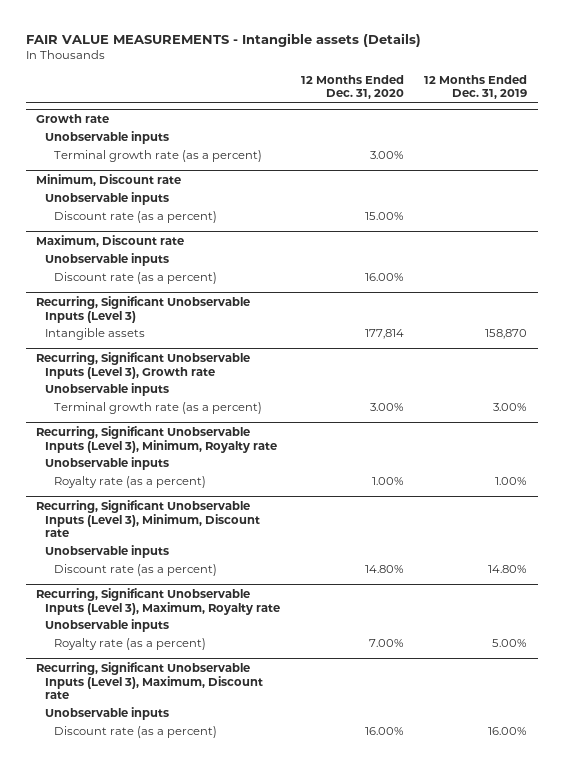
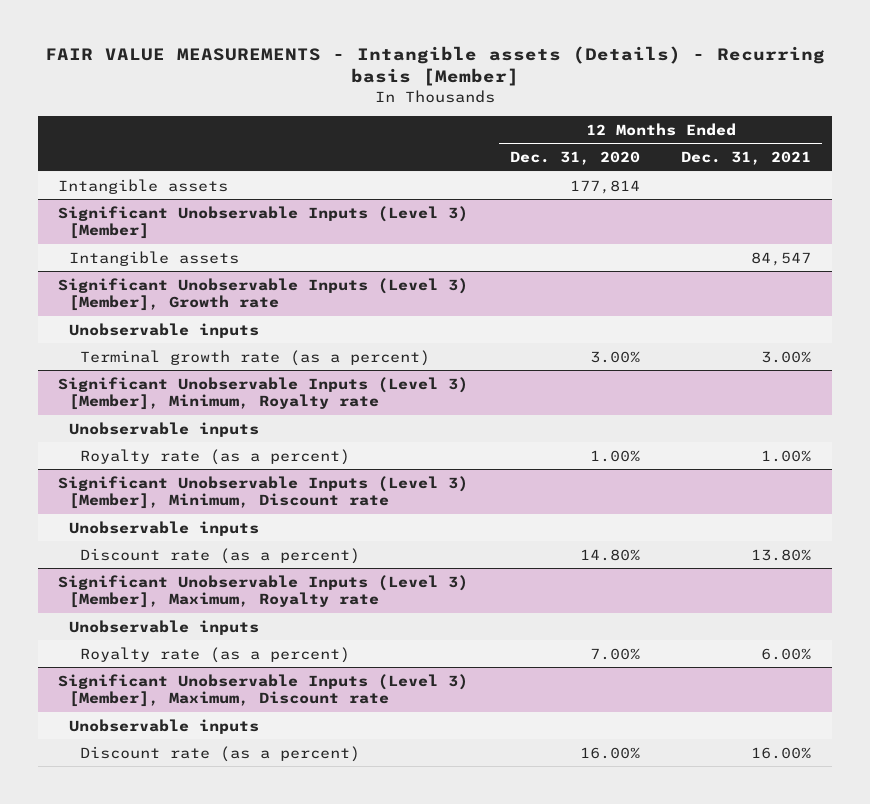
[26,32,422,47] FAIR VALUE MEASUREMENTS - Intangible assets (Details) -> [44,46,825,87] FAIR VALUE MEASUREMENTS - Intangible assets (Details) - Recurring basis [Member]
[424,74,528,100] 12 Months Ended Dec. 31, 2019 -> none
none -> [681,151,812,166] Dec. 31, 2021
[36,113,110,123] Growth rate -> none
[45,130,170,144] Unobservable inputs -> none
[54,149,263,162] Terminal growth rate (as a percent) -> none
[36,173,182,186] Minimum, Discount rate -> none
[45,191,170,205] Unobservable inputs -> none
[54,210,218,223] Discount rate (as a percent) -> none
[36,234,185,247] Maximum, Discount rate -> none
[45,252,170,266] Unobservable inputs -> none
[54,271,218,284] Discount rate (as a percent) -> none
[36,295,251,323] Recurring, Significant Unobservable Inputs (Level 3) -> none
none -> [58,205,469,240] Significant Unobservable Inputs (Level 3) [Member]
none -> [69,250,240,266] Intangible assets
[36,351,251,379] Recurring, Significant Unobservable Inputs (Level 3), Growth rate -> [58,277,469,312] Significant Unobservable Inputs (Level 3) [Member], Growth rate
[36,425,278,453] Recurring, Significant Unobservable Inputs (Level 3), Minimum, Royalty rate -> [58,376,469,411] Significant Unobservable Inputs (Level 3) [Member], Minimum, Royalty rate
[36,499,261,538] Recurring, Significant Unobservable Inputs (Level 3), Minimum, Discount rate -> [58,475,469,510] Significant Unobservable Inputs (Level 3) [Member], Minimum, Discount rate
[36,587,281,615] Recurring, Significant Unobservable Inputs (Level 3), Maximum, Royalty rate -> [58,574,469,609] Significant Unobservable Inputs (Level 3) [Member], Maximum, Royalty rate
[36,661,264,700] Recurring, Significant Unobservable Inputs (Level 3), Maximum, Discount rate -> [58,673,469,708] Significant Unobservable Inputs (Level 3) [Member], Maximum, Discount rate

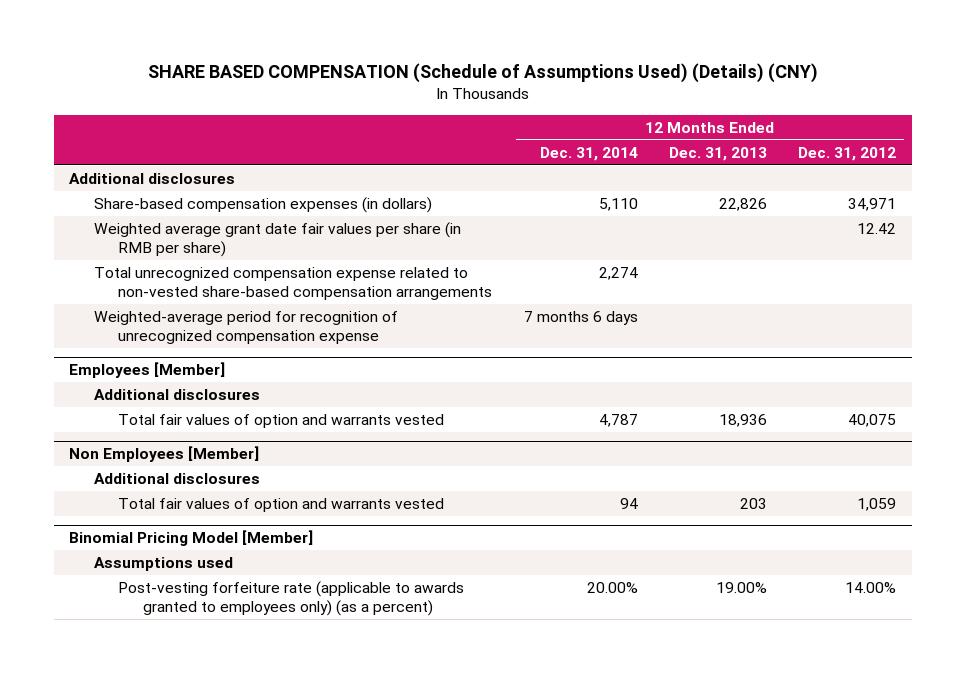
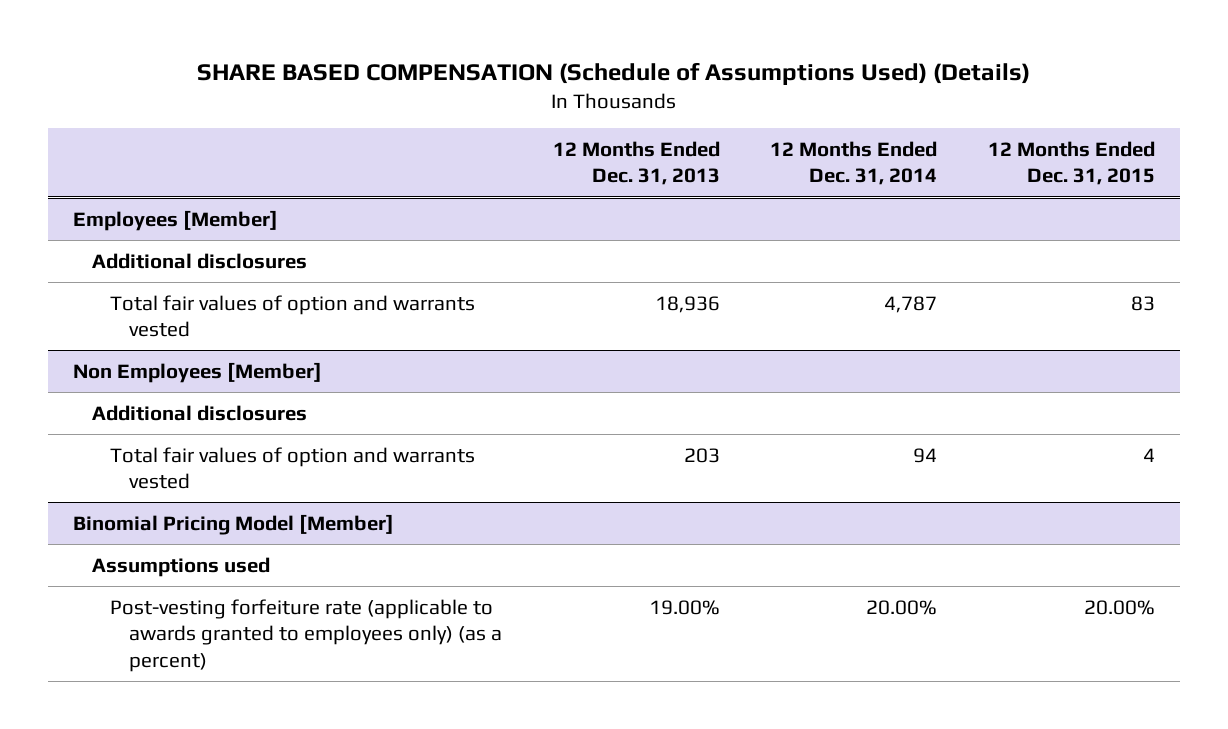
[147,62,818,83] SHARE BASED COMPENSATION (Schedule of Assumptions Used) (Details) (CNY) -> [196,61,1030,85] SHARE BASED COMPENSATION (Schedule of Assumptions Used) (Details)
[798,146,897,161] Dec. 31, 2012 -> none
none -> [987,141,1155,186] 12 Months Ended Dec. 31, 2015
[69,173,236,185] Additional disclosures -> none
[93,197,432,214] Share-based compensation expenses (in dollars) -> none
[93,222,461,257] Weighted average grant date fair values per share (in RMB per share) -> none
[93,267,493,300] Total unrecognized compensation expense related to non-vested share-based compensation arrangements -> none
[93,311,398,344] Weighted-average period for recognition of unrecognized compensation expense -> none

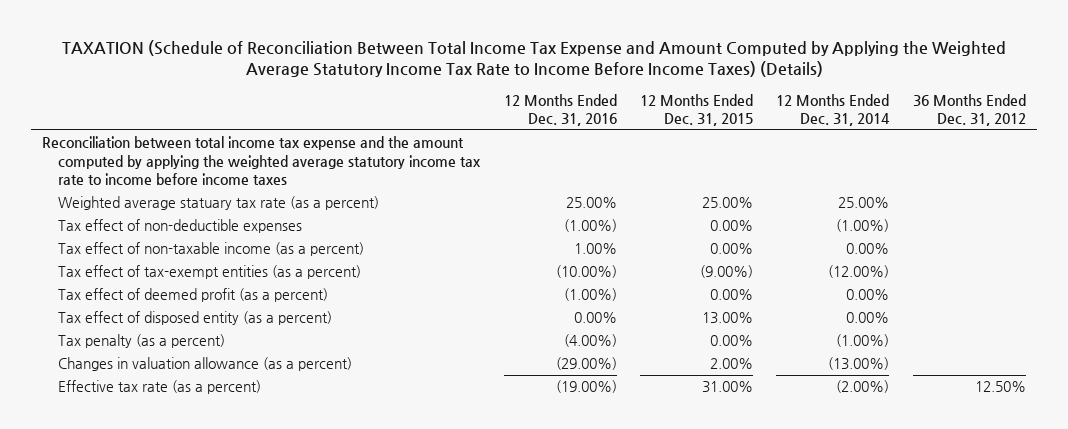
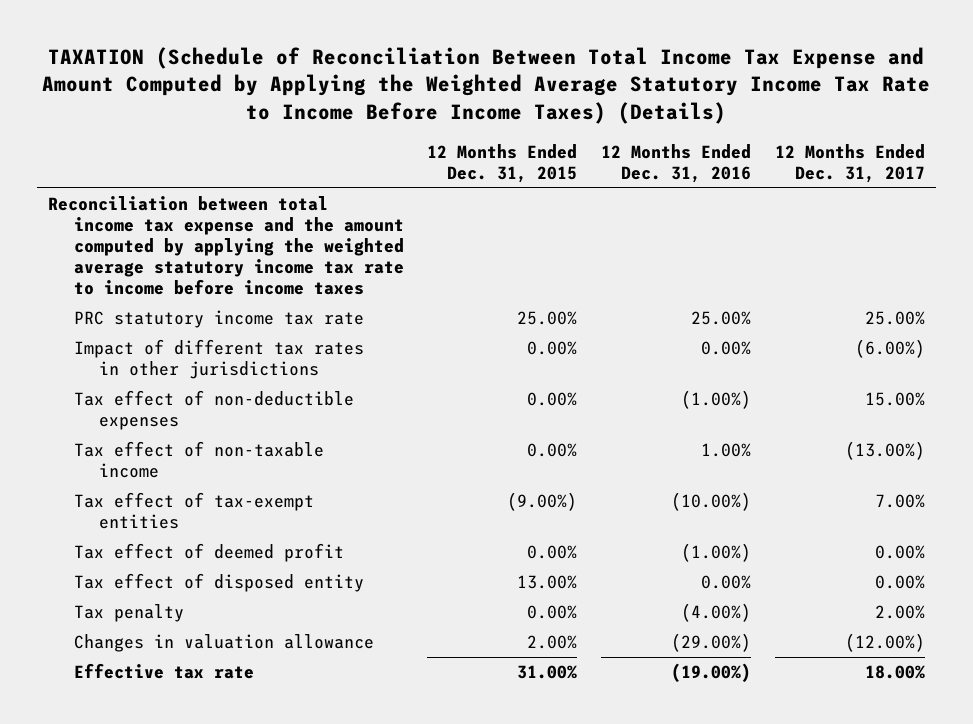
[776,94,891,127] 12 Months Ended Dec. 31, 2014 -> none
[912,94,1026,127] 36 Months Ended Dec. 31, 2012 -> none
none -> [774,143,925,183] 12 Months Ended Dec. 31, 2017
[58,196,380,211] Weighted average statuary tax rate (as a percent) -> [73,310,364,329] PRC statutory income tax rate
none -> [73,339,364,380] Impact of different tax rates in other jurisdictions
[58,242,365,257] Tax effect of non-taxable income (as a percent) -> [73,441,324,479] Tax effect of non-taxable income
[58,265,362,280] Tax effect of tax-exempt entities (as a percent) -> [73,492,314,530] Tax effect of tax-exempt entities
[58,288,329,303] Tax effect of deemed profit (as a percent) -> [73,543,344,563] Tax effect of deemed profit
[58,311,333,326] Tax effect of disposed entity (as a percent) -> [73,573,364,593] Tax effect of disposed entity
[58,334,226,349] Tax penalty (as a percent) -> [73,604,184,623] Tax penalty
[58,357,353,372] Changes in valuation allowance (as a percent) -> [73,634,374,653] Changes in valuation allowance
[58,380,262,395] Effective tax rate (as a percent) -> [73,663,254,680] Effective tax rate

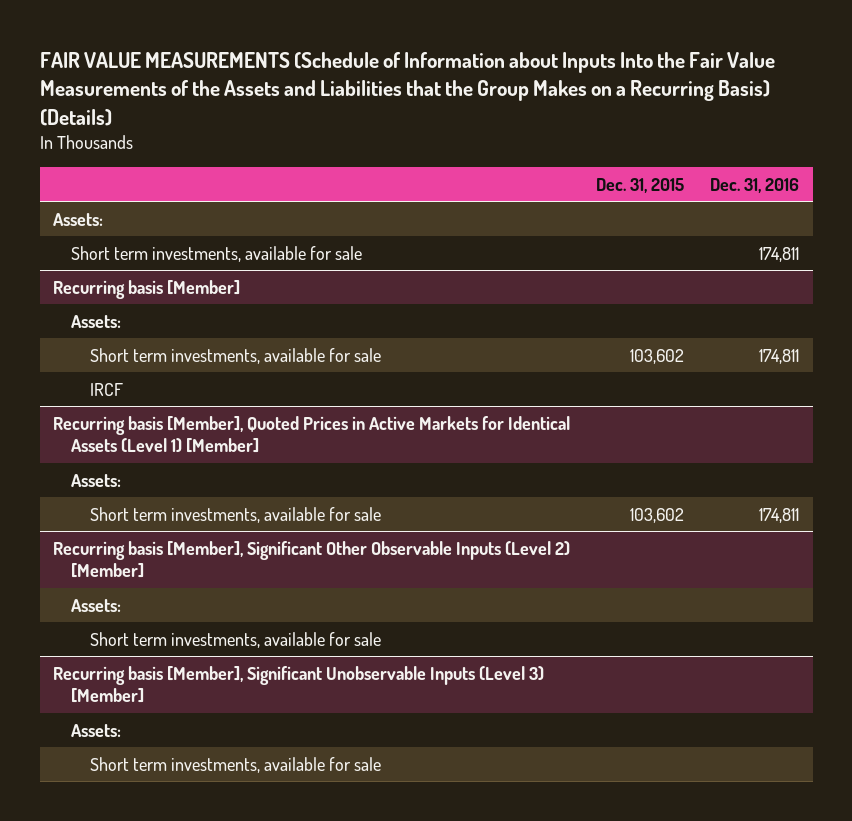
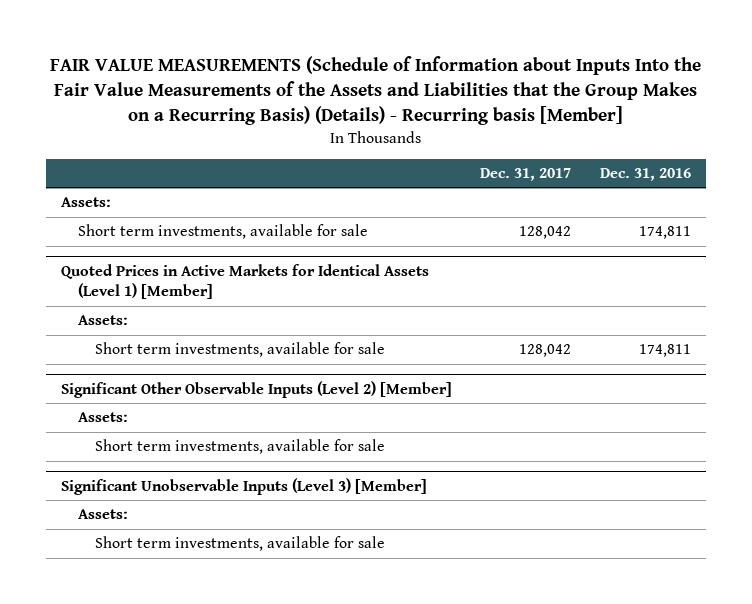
[39,51,775,126] FAIR VALUE MEASUREMENTS (Schedule of Information about Inputs Into the Fair Value Measurements of the Assets and Liabilities that the Group Makes on a Recurring Basis) (Details) -> [49,56,701,125] FAIR VALUE MEASUREMENTS (Schedule of Information about Inputs Into the Fair Value Measurements of the Assets and Liabilities that the Group Makes on a Recurring Basis) (Details) - Recurring basis [Member]
[596,178,685,194] Dec. 31, 2015 -> none
none -> [480,167,572,181] Dec. 31, 2017
[71,314,122,328] Assets: -> none
[90,347,382,364] Short term investments, available for sale -> none
[90,382,124,396] IRCF -> none
[52,415,570,454] Recurring basis [Member], Quoted Prices in Active Markets for Identical Assets (Level 1) [Member] -> none
[52,279,240,299] Recurring basis [Member] -> [60,263,429,300] Quoted Prices in Active Markets for Identical Assets (Level 1) [Member]
[52,540,570,579] Recurring basis [Member], Significant Other Observable Inputs (Level 2) [Member] -> [60,380,452,398] Significant Other Observable Inputs (Level 2) [Member]
[52,665,544,704] Recurring basis [Member], Significant Unobservable Inputs (Level 3) [Member] -> [60,477,427,495] Significant Unobservable Inputs (Level 3) [Member]

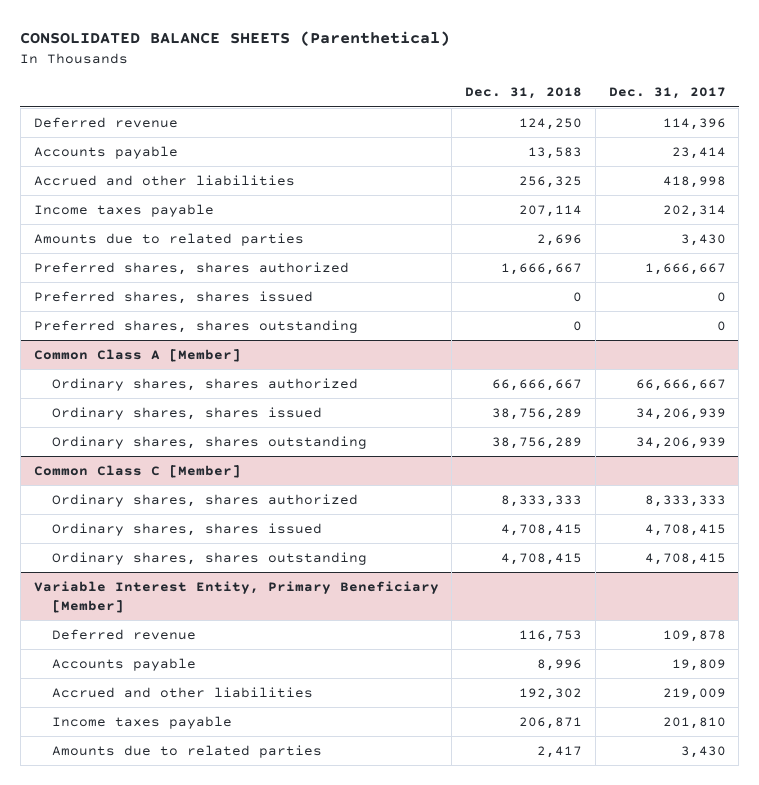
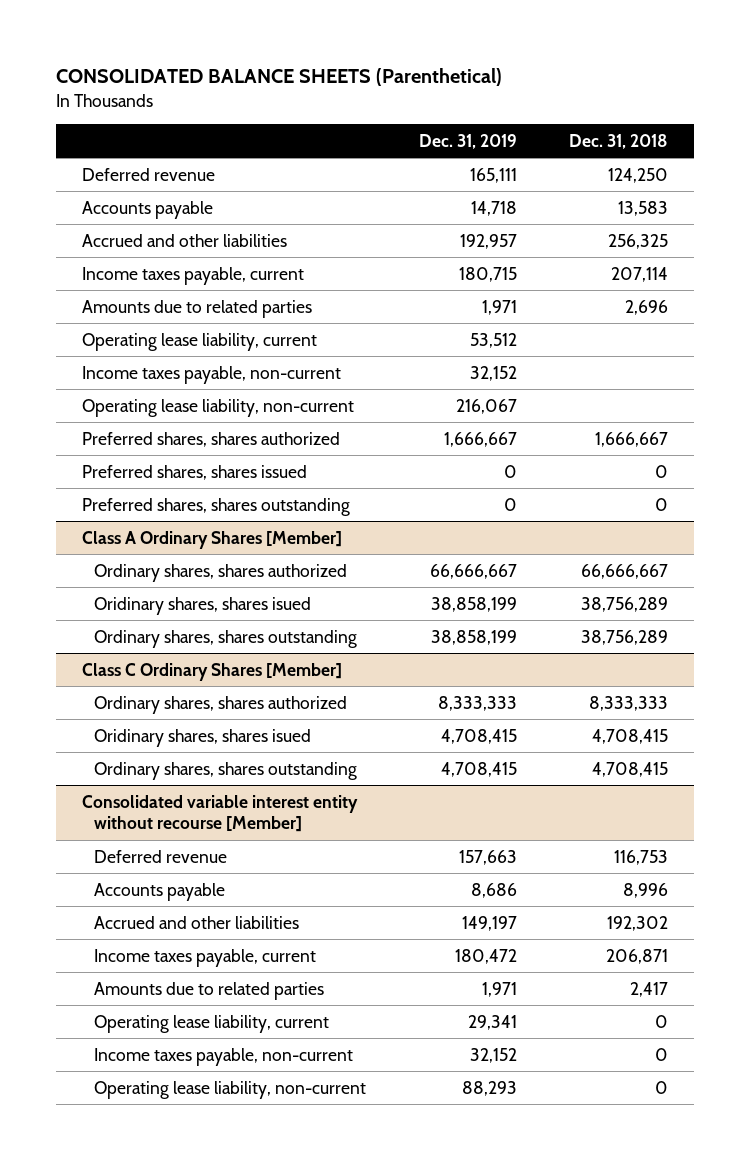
[608,87,726,100] Dec. 31, 2017 -> none
none -> [418,133,517,149] Dec. 31, 2019
[33,204,214,218] Income taxes payable -> [82,266,305,285] Income taxes payable, current
none -> [82,332,318,351] Operating lease liability, current
none -> [82,365,342,384] Income taxes payable, non-current
none -> [82,398,355,417] Operating lease liability, non-current
[33,349,241,363] Common Class A [Member] -> [82,530,343,549] Class A Ordinary Shares [Member]
[51,407,322,421] Ordinary shares, shares issued -> [94,596,312,615] Oridinary shares, shares isued
[33,465,241,479] Common Class C [Member] -> [82,662,343,681] Class C Ordinary Shares [Member]
[51,523,322,537] Ordinary shares, shares issued -> [94,728,312,747] Oridinary shares, shares isued
[33,581,439,613] Variable Interest Entity, Primary Beneficiary [Member] -> none
none -> [82,794,359,833] Consolidated variable interest entity without recourse [Member]
[51,716,232,730] Income taxes payable -> [94,948,317,967] Income taxes payable, current
none -> [94,1014,330,1033] Operating lease liability, current
none -> [94,1047,354,1066] Income taxes payable, non-current
none -> [94,1080,367,1099] Operating lease liability, non-current

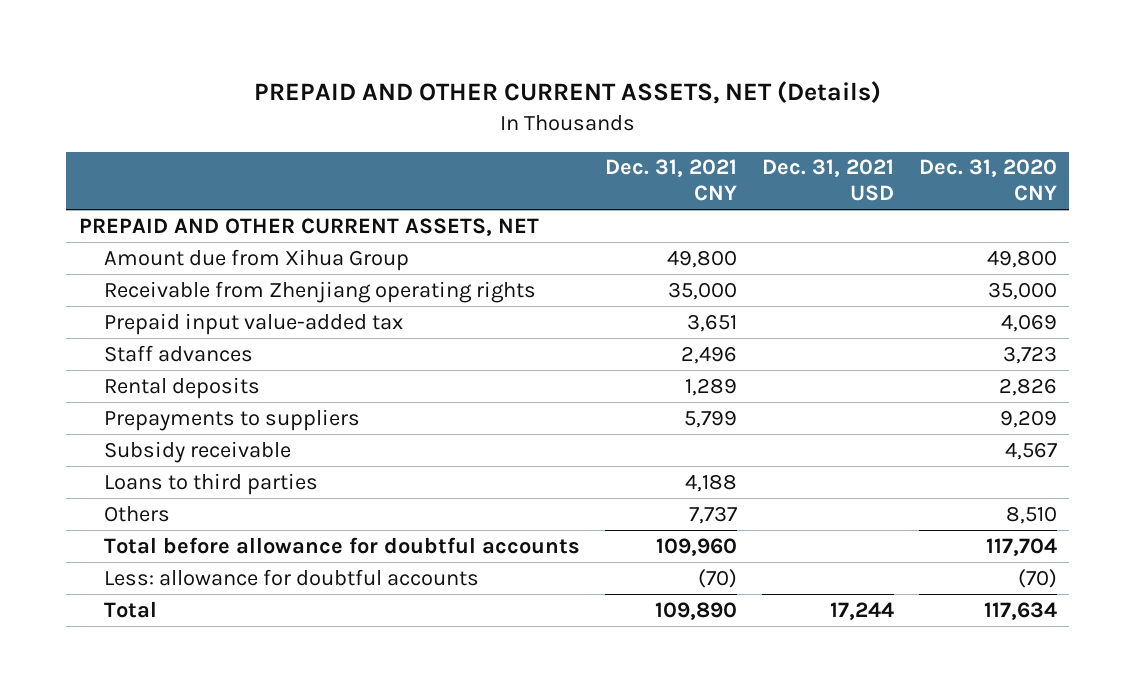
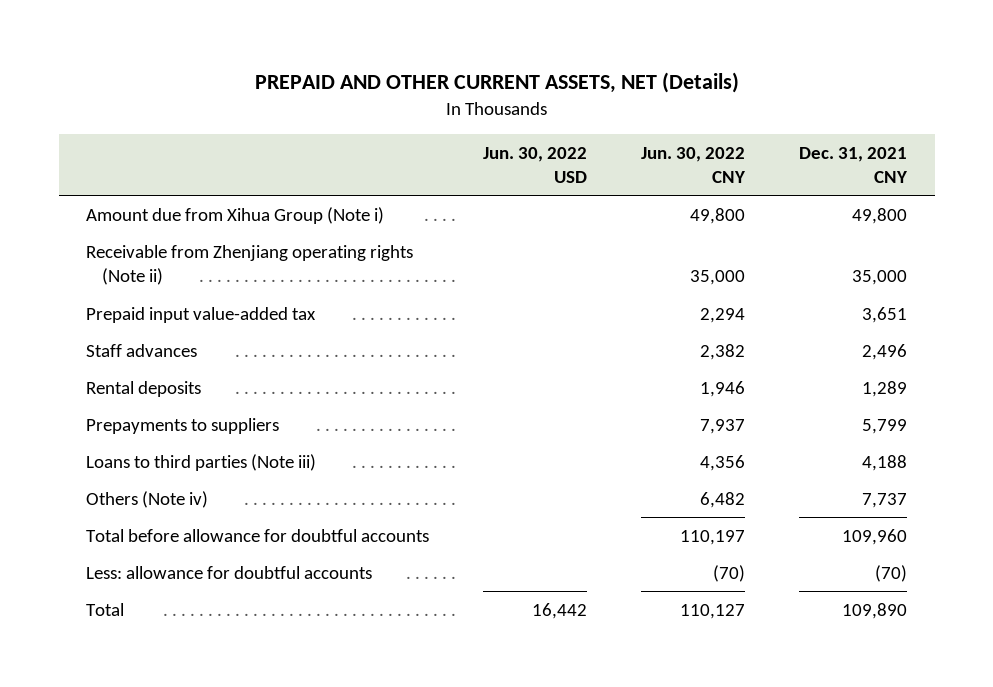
[761,159,894,202] Dec. 31, 2021 USD -> none
[918,159,1057,202] Dec. 31, 2020 CNY -> none
none -> [483,146,588,184] Jun. 30, 2022 USD
none -> [641,146,747,184] Jun. 30, 2022 CNY
[78,217,539,236] PREPAID AND OTHER CURRENT ASSETS, NET -> none
[104,248,410,271] Amount due from Xihua Group -> [85,206,384,224] Amount due from Xihua Group (Note i)
[104,280,537,303] Receivable from Zhenjiang operating rights -> [85,244,413,286] Receivable from Zhenjiang operating rights (Note ii)
[104,440,292,463] Subsidy receivable -> none
[104,472,319,495] Loans to third parties -> [85,453,316,471] Loans to third parties (Note iii)
[104,505,171,522] Others -> [85,490,208,508] Others (Note iv)

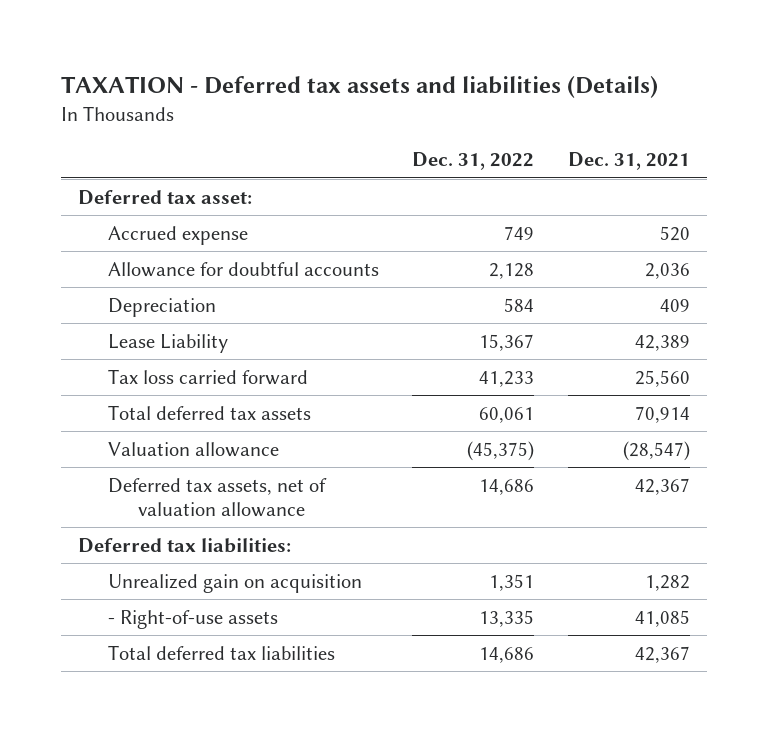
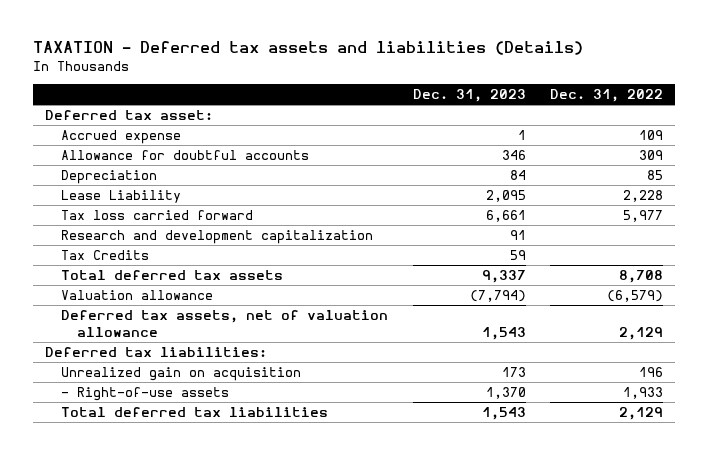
[568,152,691,171] Dec. 31, 2021 -> none
none -> [412,89,526,103] Dec. 31, 2023
[504,225,535,240] 749 -> [639,130,664,141] 109
[489,262,535,279] 2,128 -> [639,150,664,161] 309
[504,297,535,312] 584 -> [647,170,664,181] 85
[479,333,535,351] 15,367 -> [623,190,664,203] 2,228
[479,370,535,387] 41,233 -> [623,210,664,223] 5,977
none -> [60,230,373,245] Research and development capitalization
none -> [60,250,149,261] Tax Credits
[479,406,535,423] 60,061 -> [619,270,664,284] 8,708
[467,440,535,461] (45,375) -> [607,290,664,303] (6,579)
[479,478,535,495] 14,686 -> [619,327,664,341] 2,129
[489,573,535,591] 1,351 -> [639,367,664,378] 196
[479,609,535,627] 13,335 -> [623,387,664,400] 1,933
[479,646,535,663] 14,686 -> [619,407,664,421] 2,129

